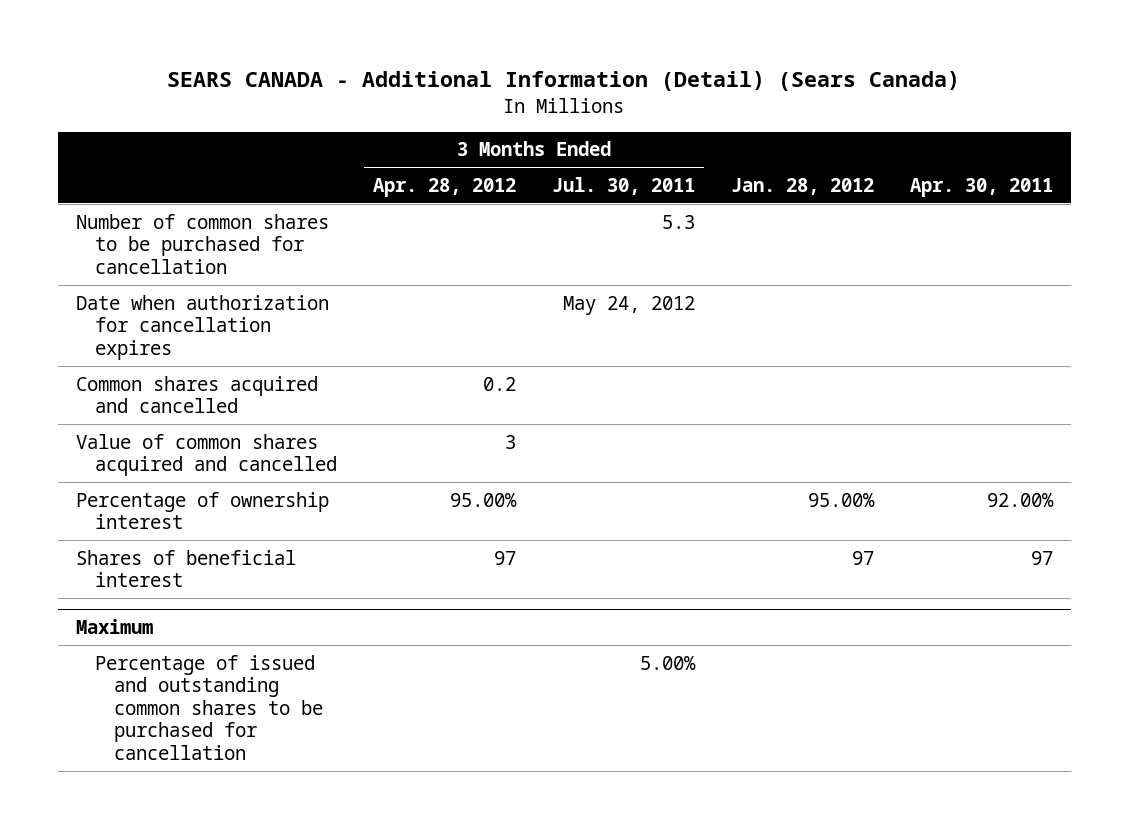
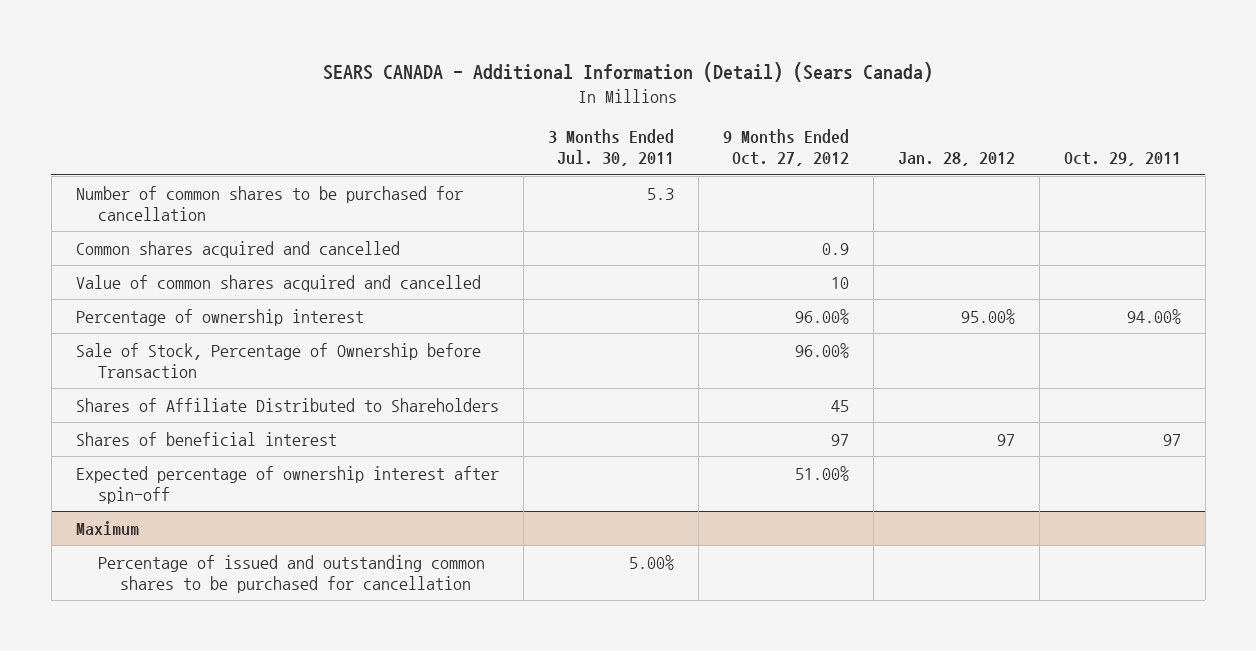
[373,177,517,197] Apr. 28, 2012 -> none
[909,177,1053,197] Apr. 30, 2011 -> none
none -> [722,128,849,167] 9 Months Ended Oct. 27, 2012
none -> [1063,152,1181,167] Oct. 29, 2011
[76,294,330,360] Date when authorization for cancellation expires -> none
none -> [75,342,481,378] Sale of Stock, Percentage of Ownership before Transaction
none -> [75,397,499,412] Shares of Affiliate Distributed to Shareholders
none -> [75,465,499,504] Expected percentage of ownership interest after spin-off

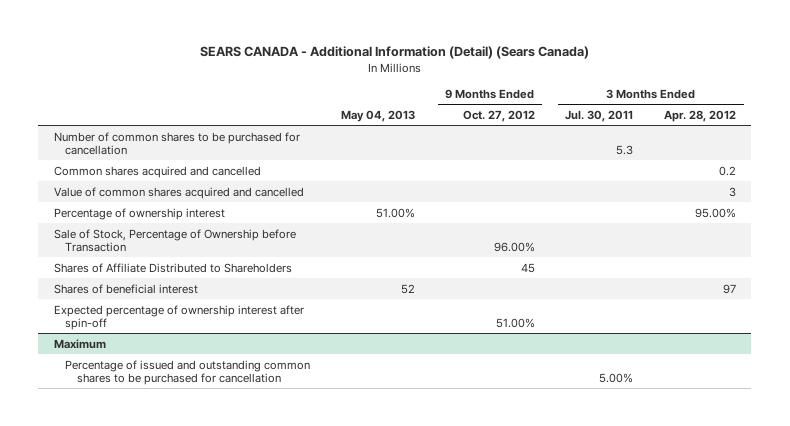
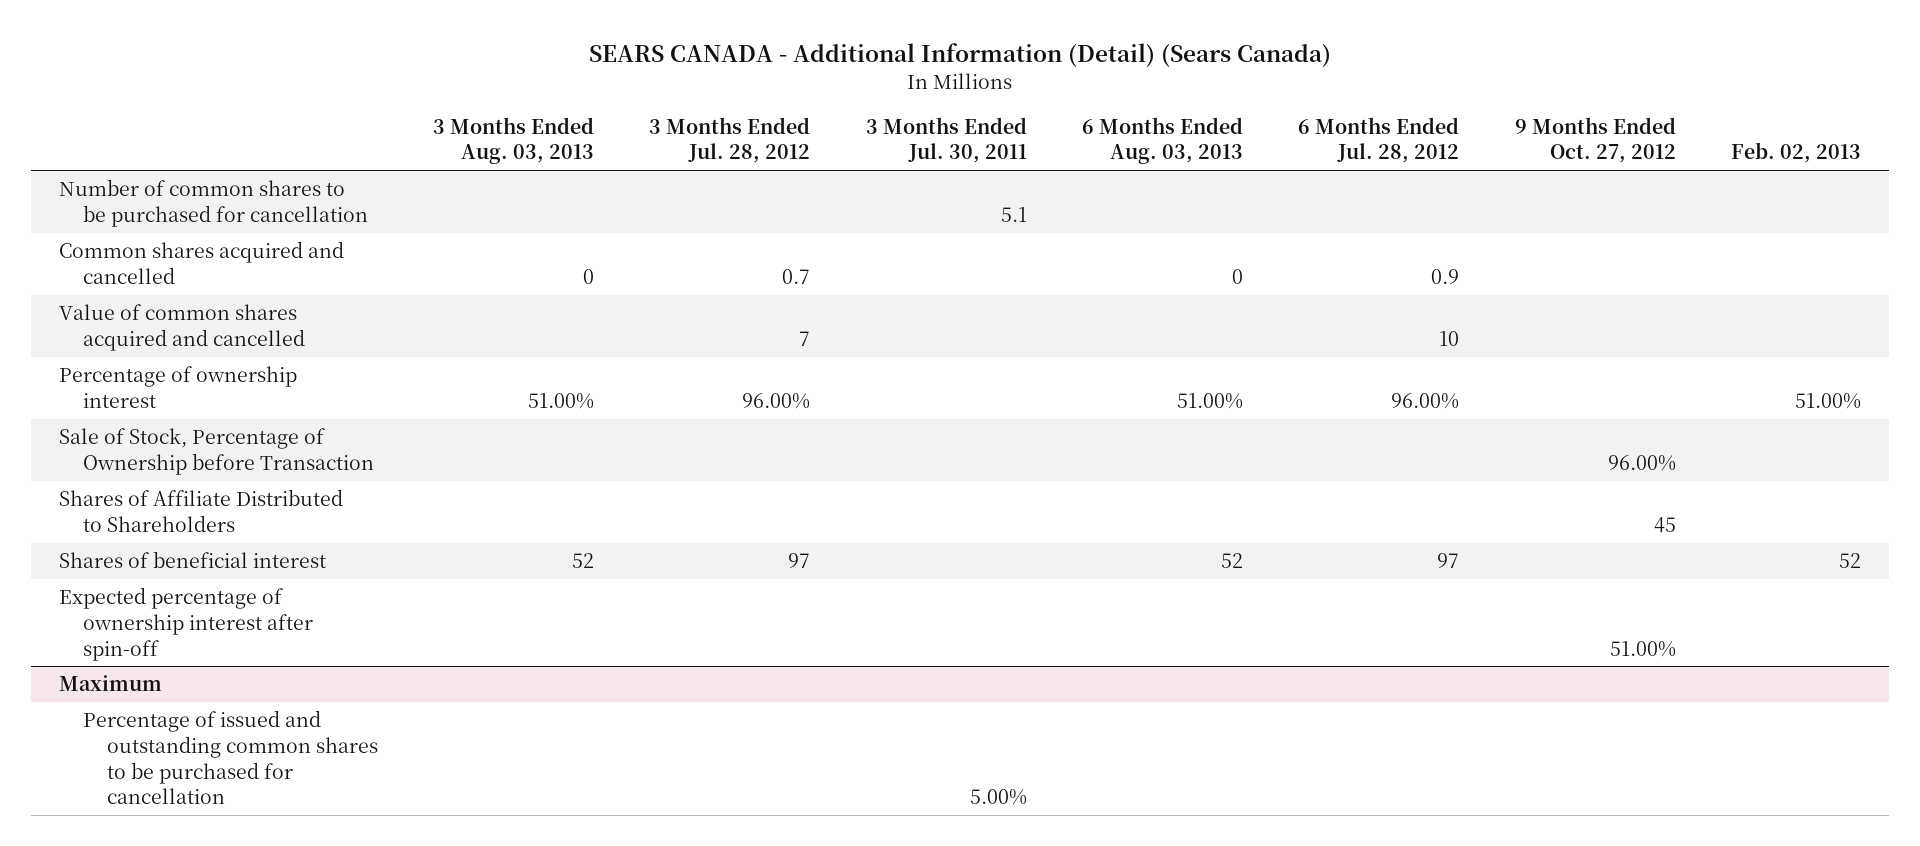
[340,109,415,122] May 04, 2013 -> none
[663,109,736,122] Apr. 28, 2012 -> none
none -> [433,116,595,165] 3 Months Ended Aug. 03, 2013
none -> [649,116,811,164] 3 Months Ended Jul. 28, 2012
none -> [1082,116,1244,165] 6 Months Ended Aug. 03, 2013
none -> [1298,116,1460,164] 6 Months Ended Jul. 28, 2012
none -> [1731,142,1862,164] Feb. 02, 2013
[616,145,634,156] 5.3 -> [1000,206,1027,222] 5.1

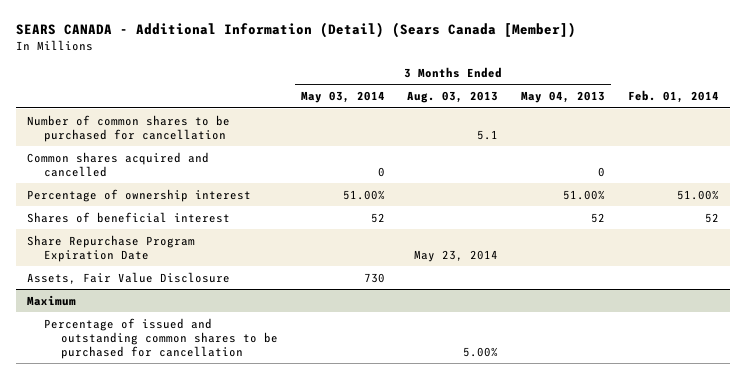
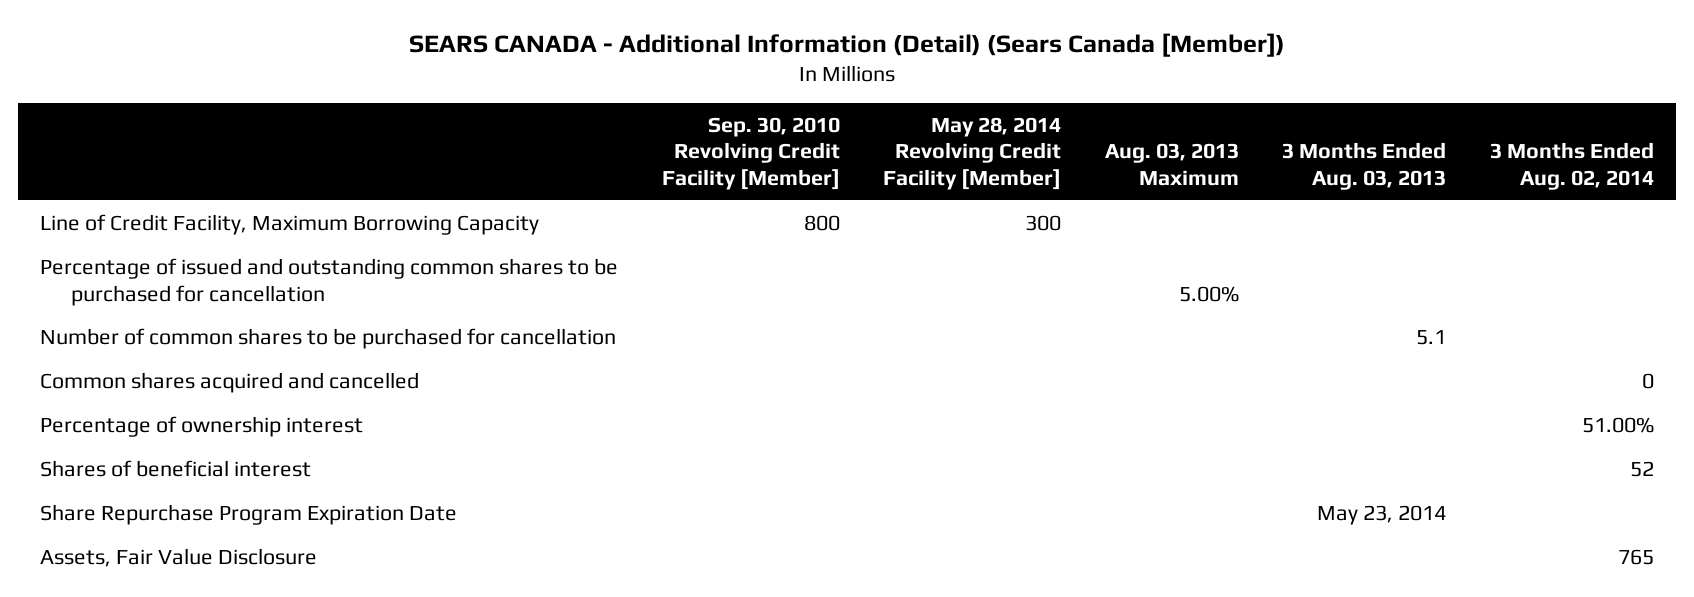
[300,91,385,104] May 03, 2014 -> none
[521,91,606,104] May 04, 2013 -> none
[627,90,719,104] Feb. 01, 2014 -> none
none -> [661,116,840,191] Sep. 30, 2010 Revolving Credit Facility [Member]
none -> [883,116,1062,191] May 28, 2014 Revolving Credit Facility [Member]
none -> [1104,143,1239,187] Aug. 03, 2013 Maximum
none -> [1489,142,1654,191] 3 Months Ended Aug. 02, 2014
none -> [39,213,539,235] Line of Credit Facility, Maximum Borrowing Capacity
none -> [39,257,618,306] Percentage of issued and outstanding common shares to be purchased for cancellation
[26,294,76,306] Maximum -> none
[44,317,279,359] Percentage of issued and outstanding common shares to be purchased for cancellation -> none

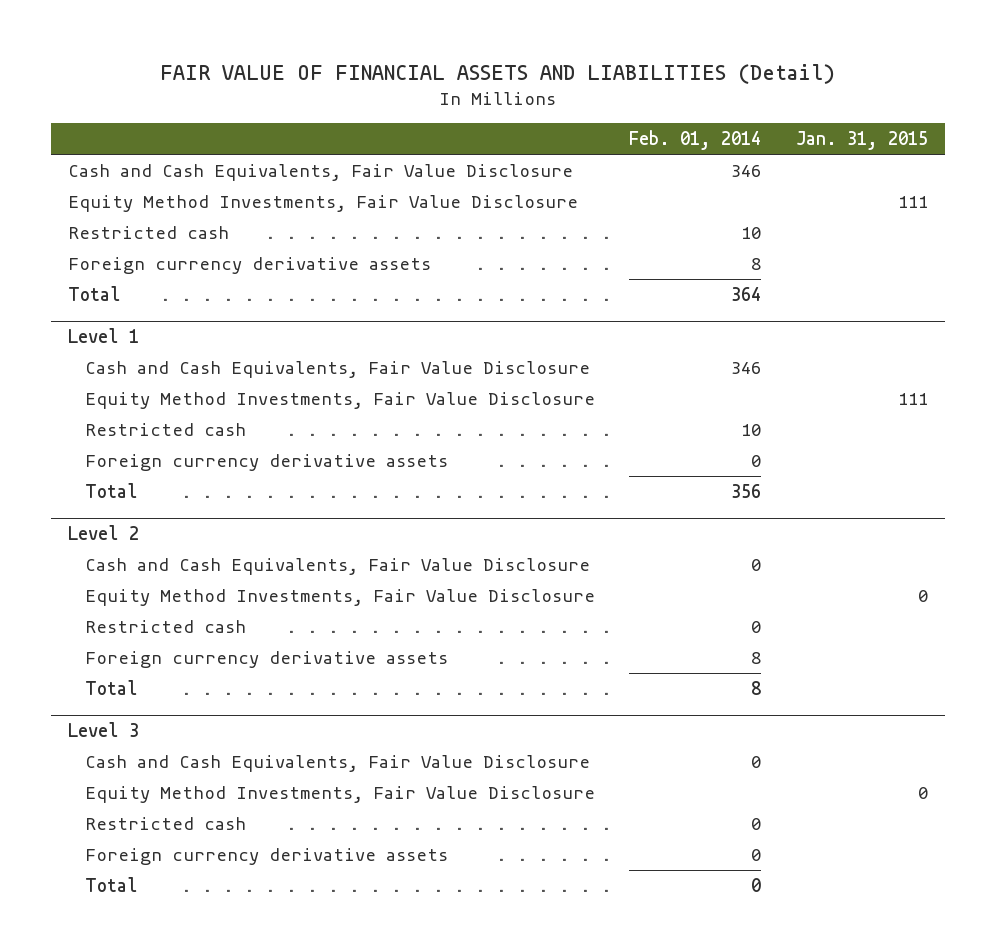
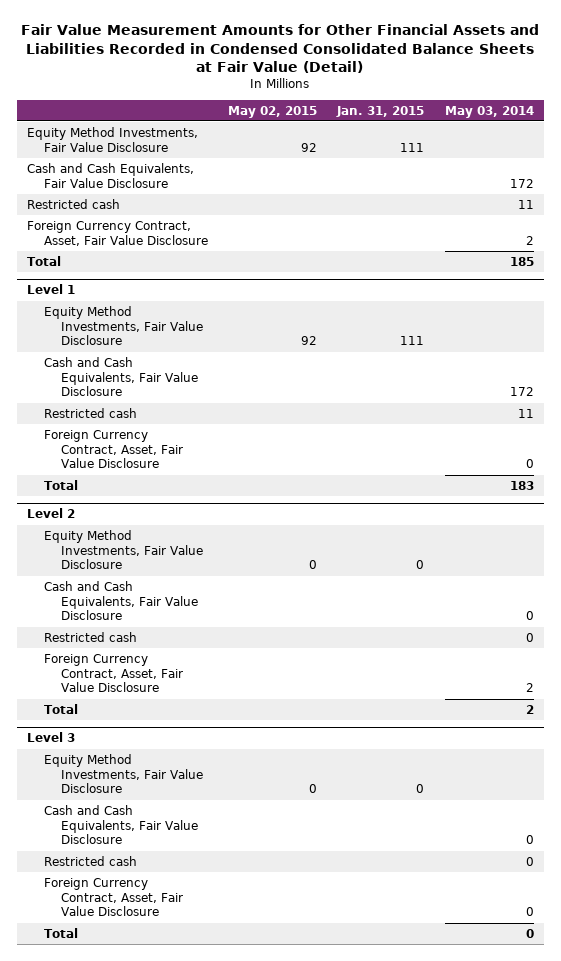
[159,63,835,84] FAIR VALUE OF FINANCIAL ASSETS AND LIABILITIES (Detail) -> [21,24,540,74] Fair Value Measurement Amounts for Other Financial Assets and Liabilities Recorded in Condensed Consolidated Balance Sheets at Fair Value (Detail)
[629,129,762,150] Feb. 01, 2014 -> none
none -> [228,105,318,118] May 02, 2015
none -> [444,105,534,118] May 03, 2014
[68,163,574,181] Cash and Cash Equivalents, Fair Value Disclosure -> [27,162,195,188] Cash and Cash Equivalents, Fair Value Disclosure
[68,256,432,274] Foreign currency derivative assets -> [27,220,208,246] Foreign Currency Contract, Asset, Fair Value Disclosure
[85,360,591,378] Cash and Cash Equivalents, Fair Value Disclosure -> [43,356,198,397] Cash and Cash Equivalents, Fair Value Disclosure
[85,453,449,471] Foreign currency derivative assets -> [43,429,183,469] Foreign Currency Contract, Asset, Fair Value Disclosure
[85,557,591,575] Cash and Cash Equivalents, Fair Value Disclosure -> [43,580,198,621] Cash and Cash Equivalents, Fair Value Disclosure
[85,650,449,668] Foreign currency derivative assets -> [43,653,183,693] Foreign Currency Contract, Asset, Fair Value Disclosure
[85,754,591,772] Cash and Cash Equivalents, Fair Value Disclosure -> [43,804,198,845] Cash and Cash Equivalents, Fair Value Disclosure
[85,847,449,865] Foreign currency derivative assets -> [43,877,183,917] Foreign Currency Contract, Asset, Fair Value Disclosure

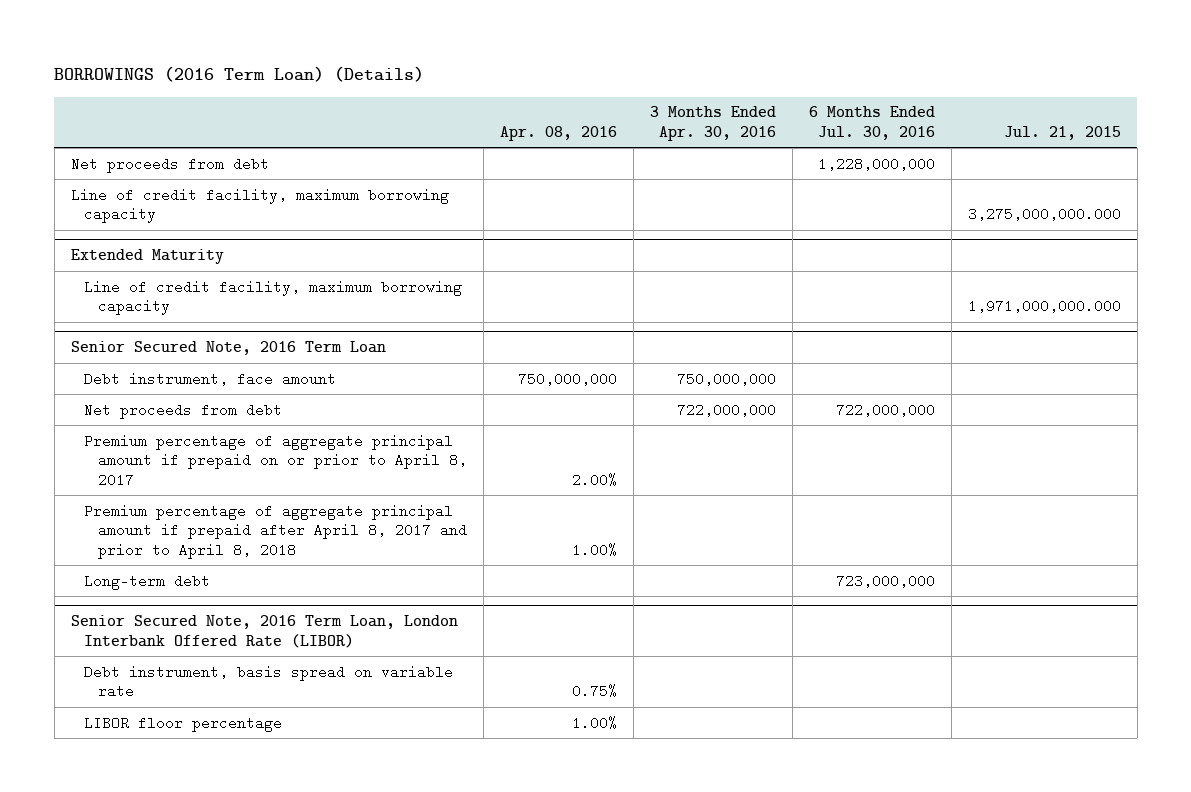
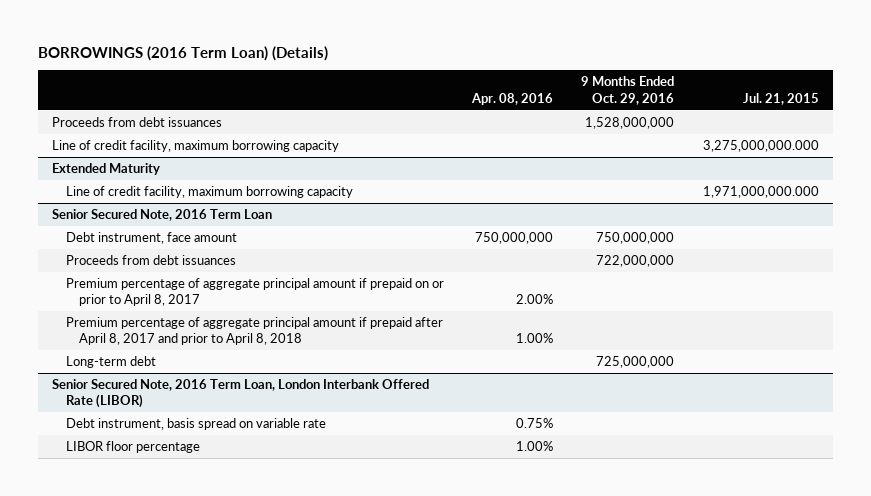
[649,106,776,141] 3 Months Ended Apr. 30, 2016 -> none
[808,106,935,140] 6 Months Ended Jul. 30, 2016 -> none
none -> [581,76,675,105] 9 Months Ended Oct. 29, 2016
[70,156,269,173] Net proceeds from debt -> [52,117,223,128] Proceeds from debt issuances
[84,402,283,419] Net proceeds from debt -> [65,255,236,266] Proceeds from debt issuances

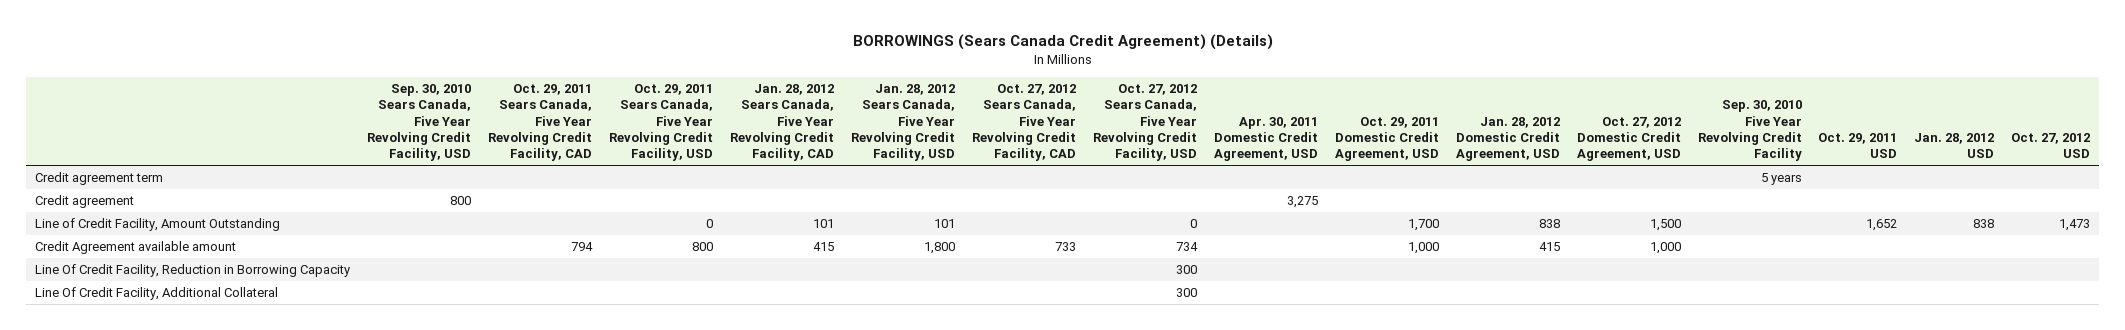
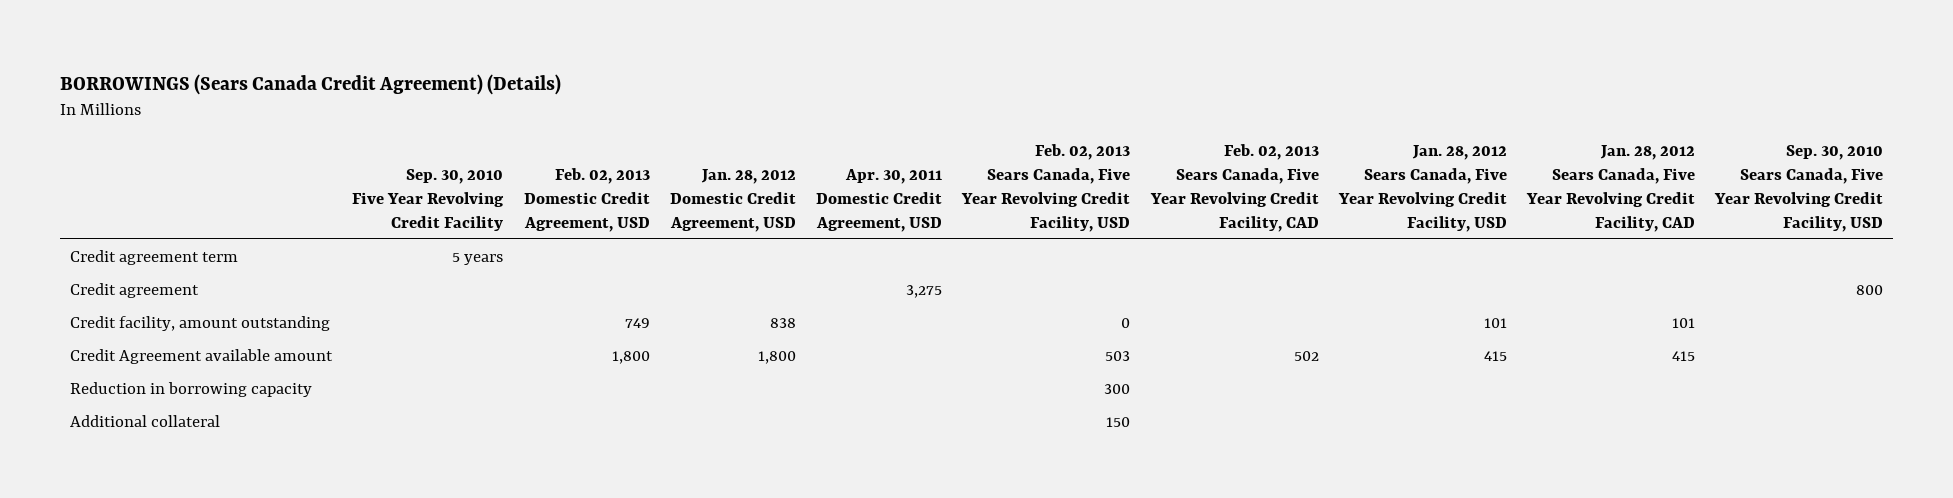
[487,84,592,162] Oct. 29, 2011 Sears Canada, Five Year Revolving Credit Facility, CAD -> none
[608,84,713,162] Oct. 29, 2011 Sears Canada, Five Year Revolving Credit Facility, USD -> none
[971,84,1076,162] Oct. 27, 2012 Sears Canada, Five Year Revolving Credit Facility, CAD -> none
[1092,84,1197,162] Oct. 27, 2012 Sears Canada, Five Year Revolving Credit Facility, USD -> none
[1334,116,1439,162] Oct. 29, 2011 Domestic Credit Agreement, USD -> none
[1576,116,1681,162] Oct. 27, 2012 Domestic Credit Agreement, USD -> none
[1818,132,1898,159] Oct. 29, 2011 USD -> none
[1914,132,1995,159] Jan. 28, 2012 USD -> none
[2011,132,2091,159] Oct. 27, 2012 USD -> none
none -> [523,167,650,232] Feb. 02, 2013 Domestic Credit Agreement, USD
none -> [961,143,1131,232] Feb. 02, 2013 Sears Canada, Five Year Revolving Credit Facility, USD
none -> [1149,143,1319,232] Feb. 02, 2013 Sears Canada, Five Year Revolving Credit Facility, CAD
[34,218,280,232] Line of Credit Facility, Amount Outstanding -> [70,315,331,331] Credit facility, amount outstanding
[923,242,955,255] 1,800 -> [1483,350,1507,361] 415
[1538,242,1560,252] 415 -> [757,350,796,364] 1,800
[34,264,350,278] Line Of Credit Facility, Reduction in Borrowing Capacity -> [70,381,313,397] Reduction in borrowing capacity
[34,287,278,301] Line Of Credit Facility, Additional Collateral -> [70,414,221,427] Additional collateral

